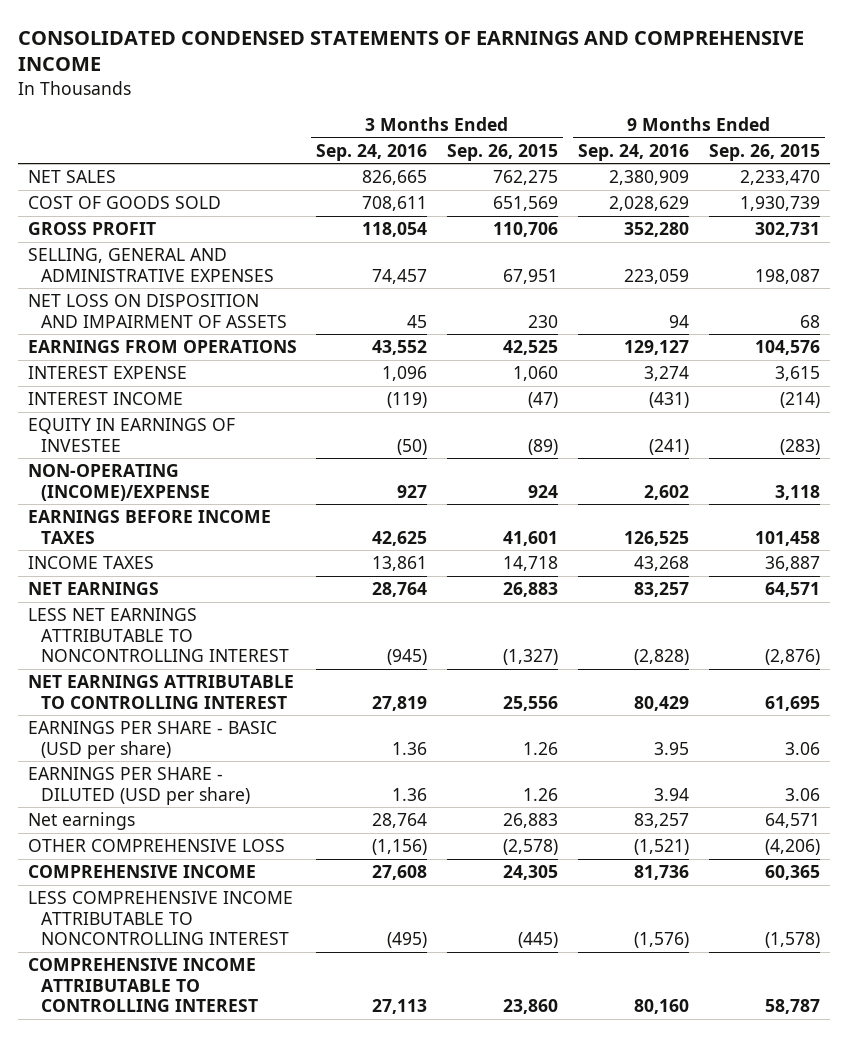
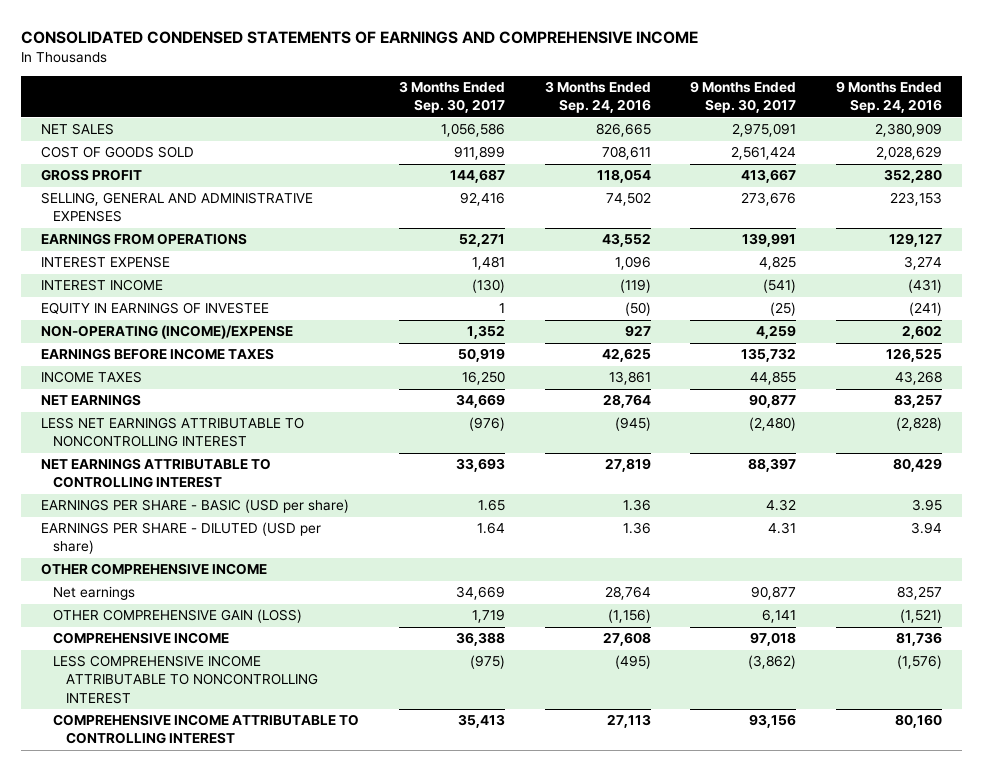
[447,143,559,161] Sep. 26, 2015 -> none
[709,143,821,161] Sep. 26, 2015 -> none
none -> [399,81,506,114] 3 Months Ended Sep. 30, 2017
none -> [690,81,797,114] 9 Months Ended Sep. 30, 2017
[27,294,287,328] NET LOSS ON DISPOSITION AND IMPAIRMENT OF ASSETS -> none
[372,268,428,284] 74,457 -> [605,192,651,207] 74,502
[624,268,690,284] 223,059 -> [889,192,942,207] 223,153
none -> [41,563,268,576] OTHER COMPREHENSIVE INCOME
[27,839,285,853] OTHER COMPREHENSIVE LOSS -> [53,609,303,624] OTHER COMPREHENSIVE GAIN (LOSS)

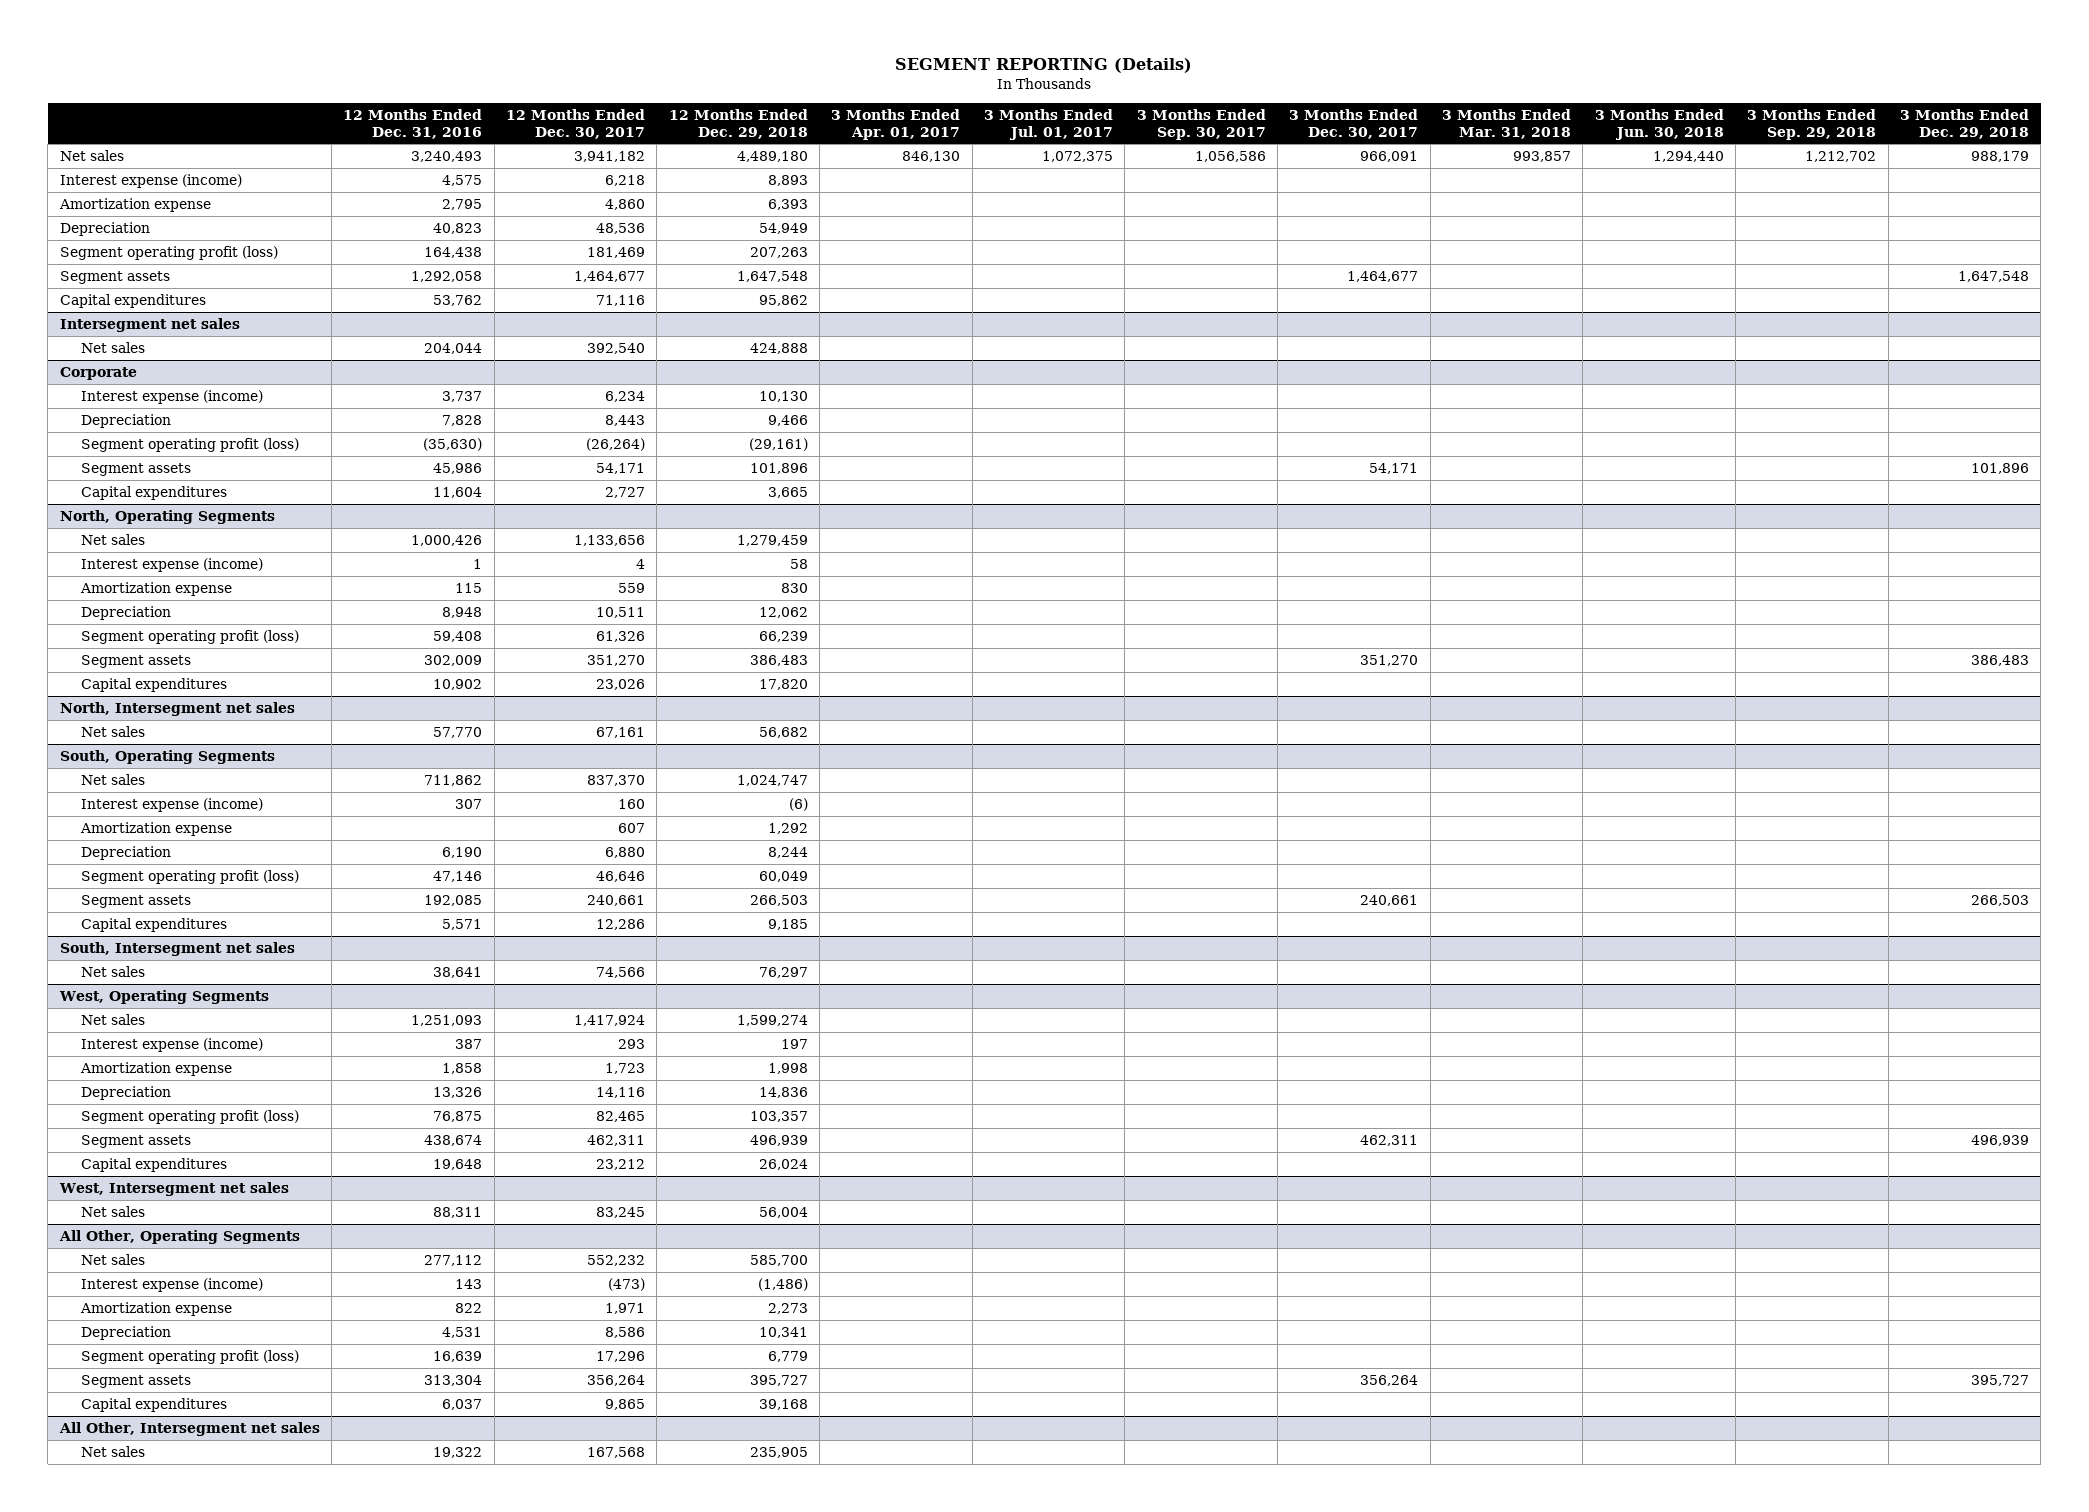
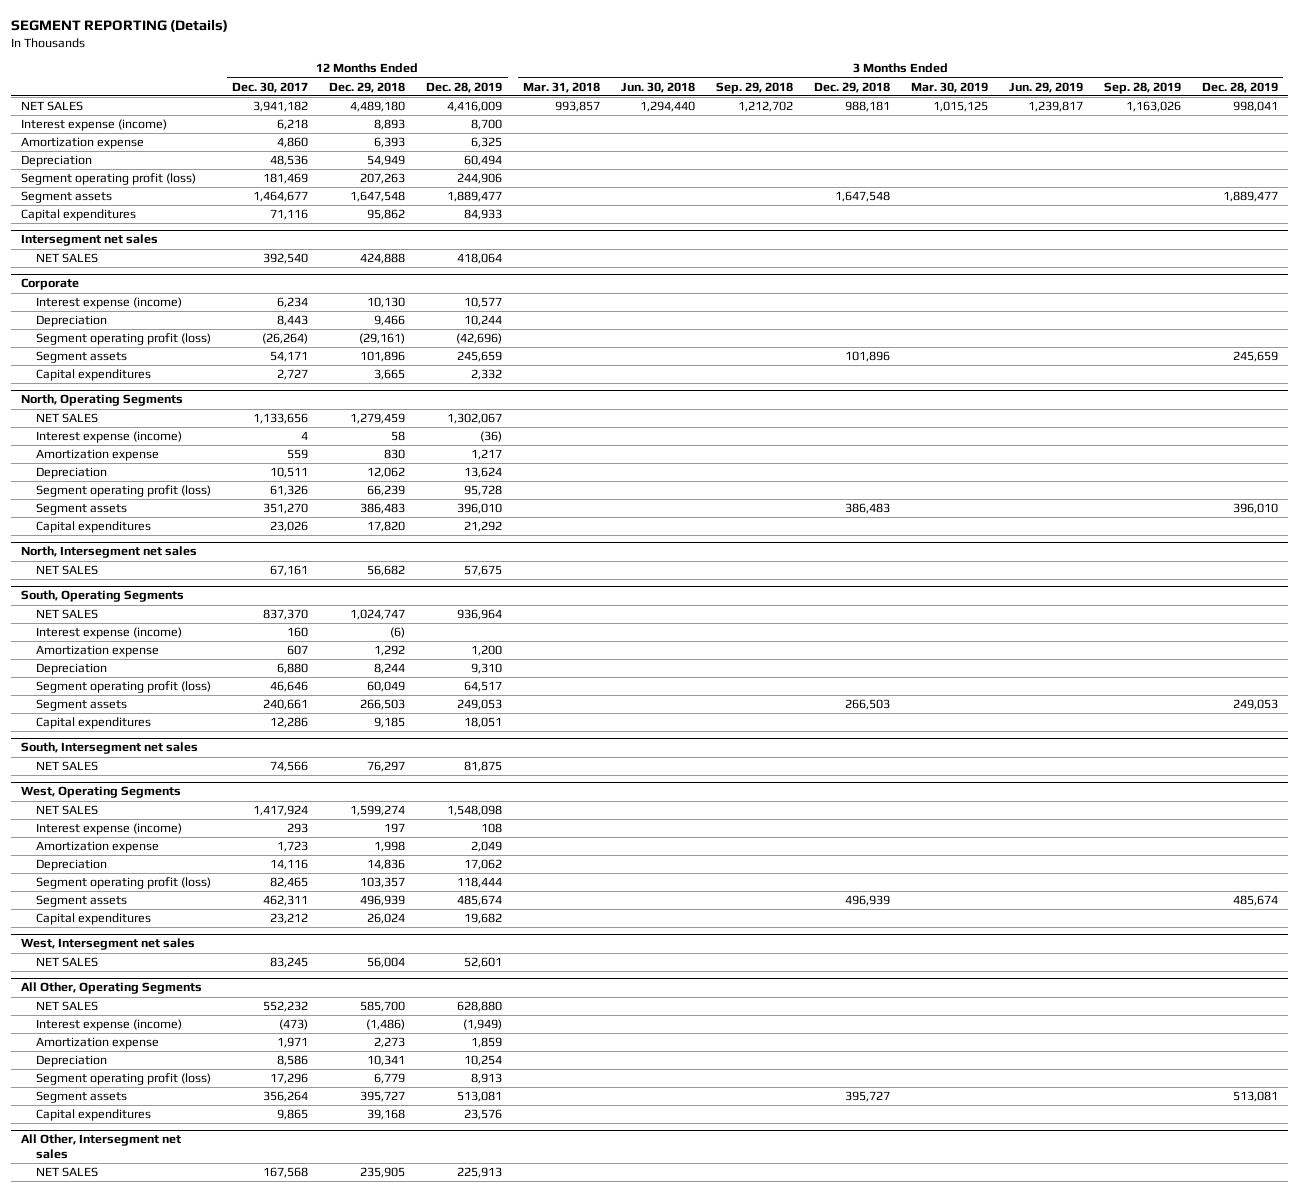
[343,108,483,139] 12 Months Ended Dec. 31, 2016 -> none
[831,108,961,140] 3 Months Ended Apr. 01, 2017 -> none
[984,108,1114,140] 3 Months Ended Jul. 01, 2017 -> none
[1136,108,1266,140] 3 Months Ended Sep. 30, 2017 -> none
[1289,108,1419,139] 3 Months Ended Dec. 30, 2017 -> none
none -> [426,81,503,93] Dec. 28, 2019
none -> [911,81,989,93] Mar. 30, 2019
none -> [1009,81,1084,93] Jun. 29, 2019
none -> [1104,81,1182,94] Sep. 28, 2019
none -> [1201,81,1278,93] Dec. 28, 2019
[59,149,124,161] Net sales -> [21,101,84,112] NET SALES
[1971,150,2030,162] 988,179 -> [845,101,891,113] 988,181
[80,341,145,353] Net sales -> [36,253,99,264] NET SALES
[80,533,145,545] Net sales -> [36,413,99,424] NET SALES
[80,725,145,737] Net sales -> [36,565,99,576] NET SALES
[80,773,145,785] Net sales -> [36,609,99,620] NET SALES
[80,965,145,977] Net sales -> [36,761,99,772] NET SALES
[80,1013,145,1025] Net sales -> [36,805,99,816] NET SALES
[80,1205,145,1217] Net sales -> [36,957,99,968] NET SALES
[80,1253,145,1265] Net sales -> [36,1001,99,1012] NET SALES
[80,1445,145,1457] Net sales -> [36,1167,99,1178] NET SALES

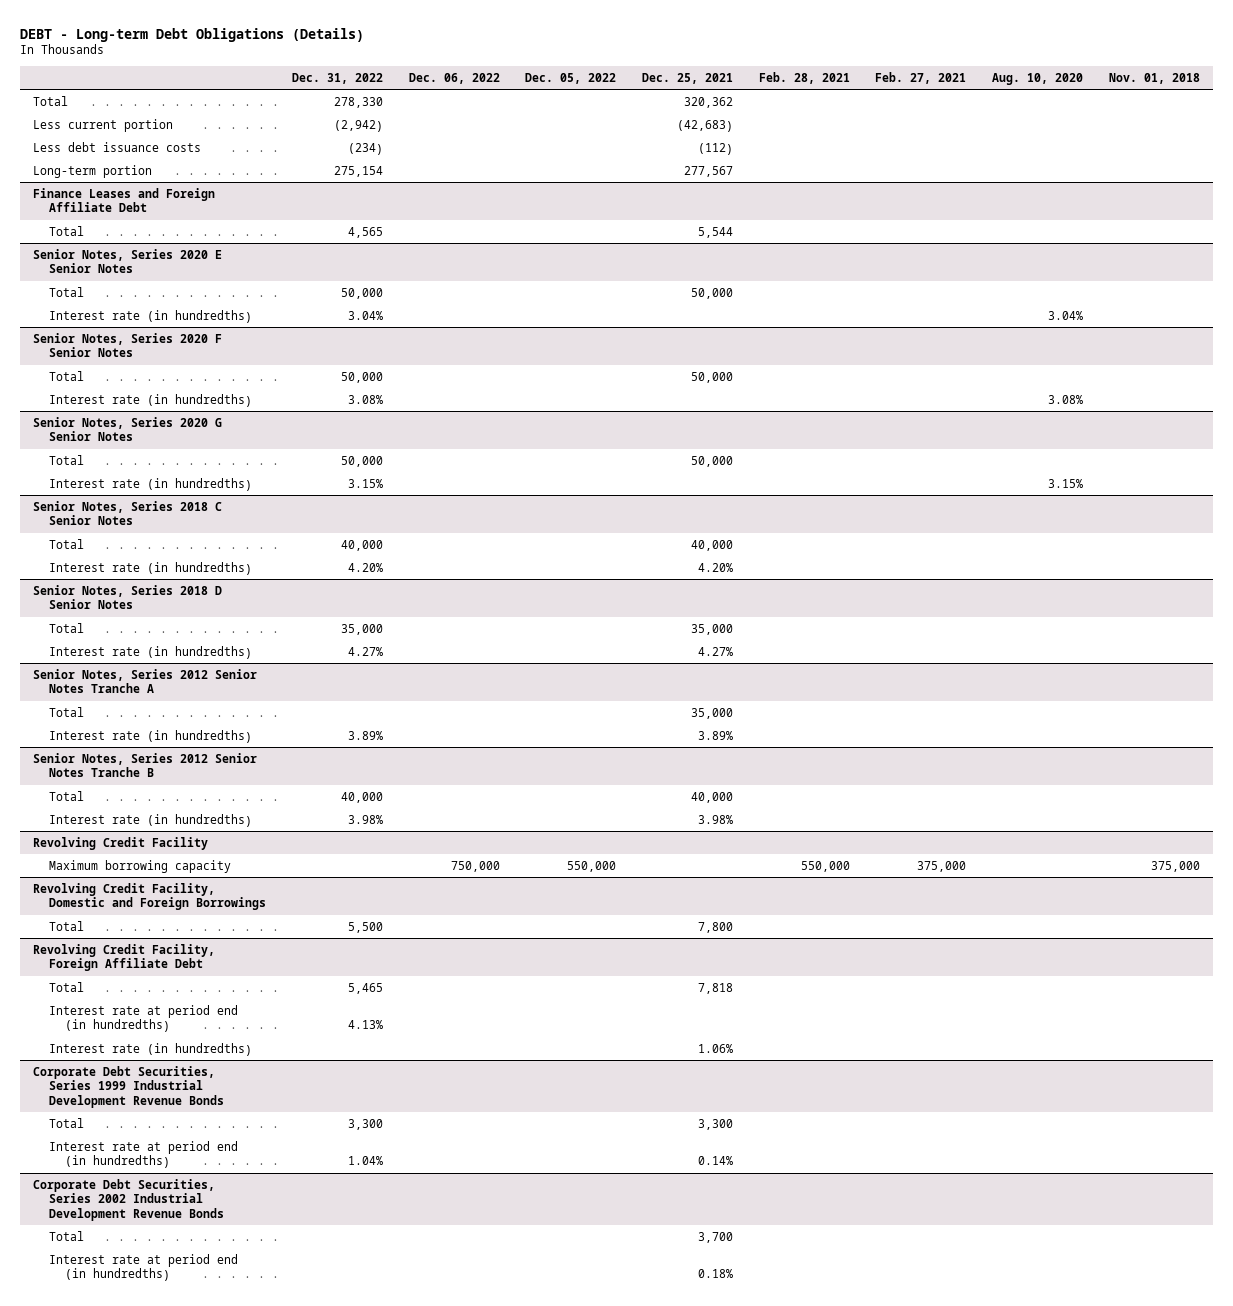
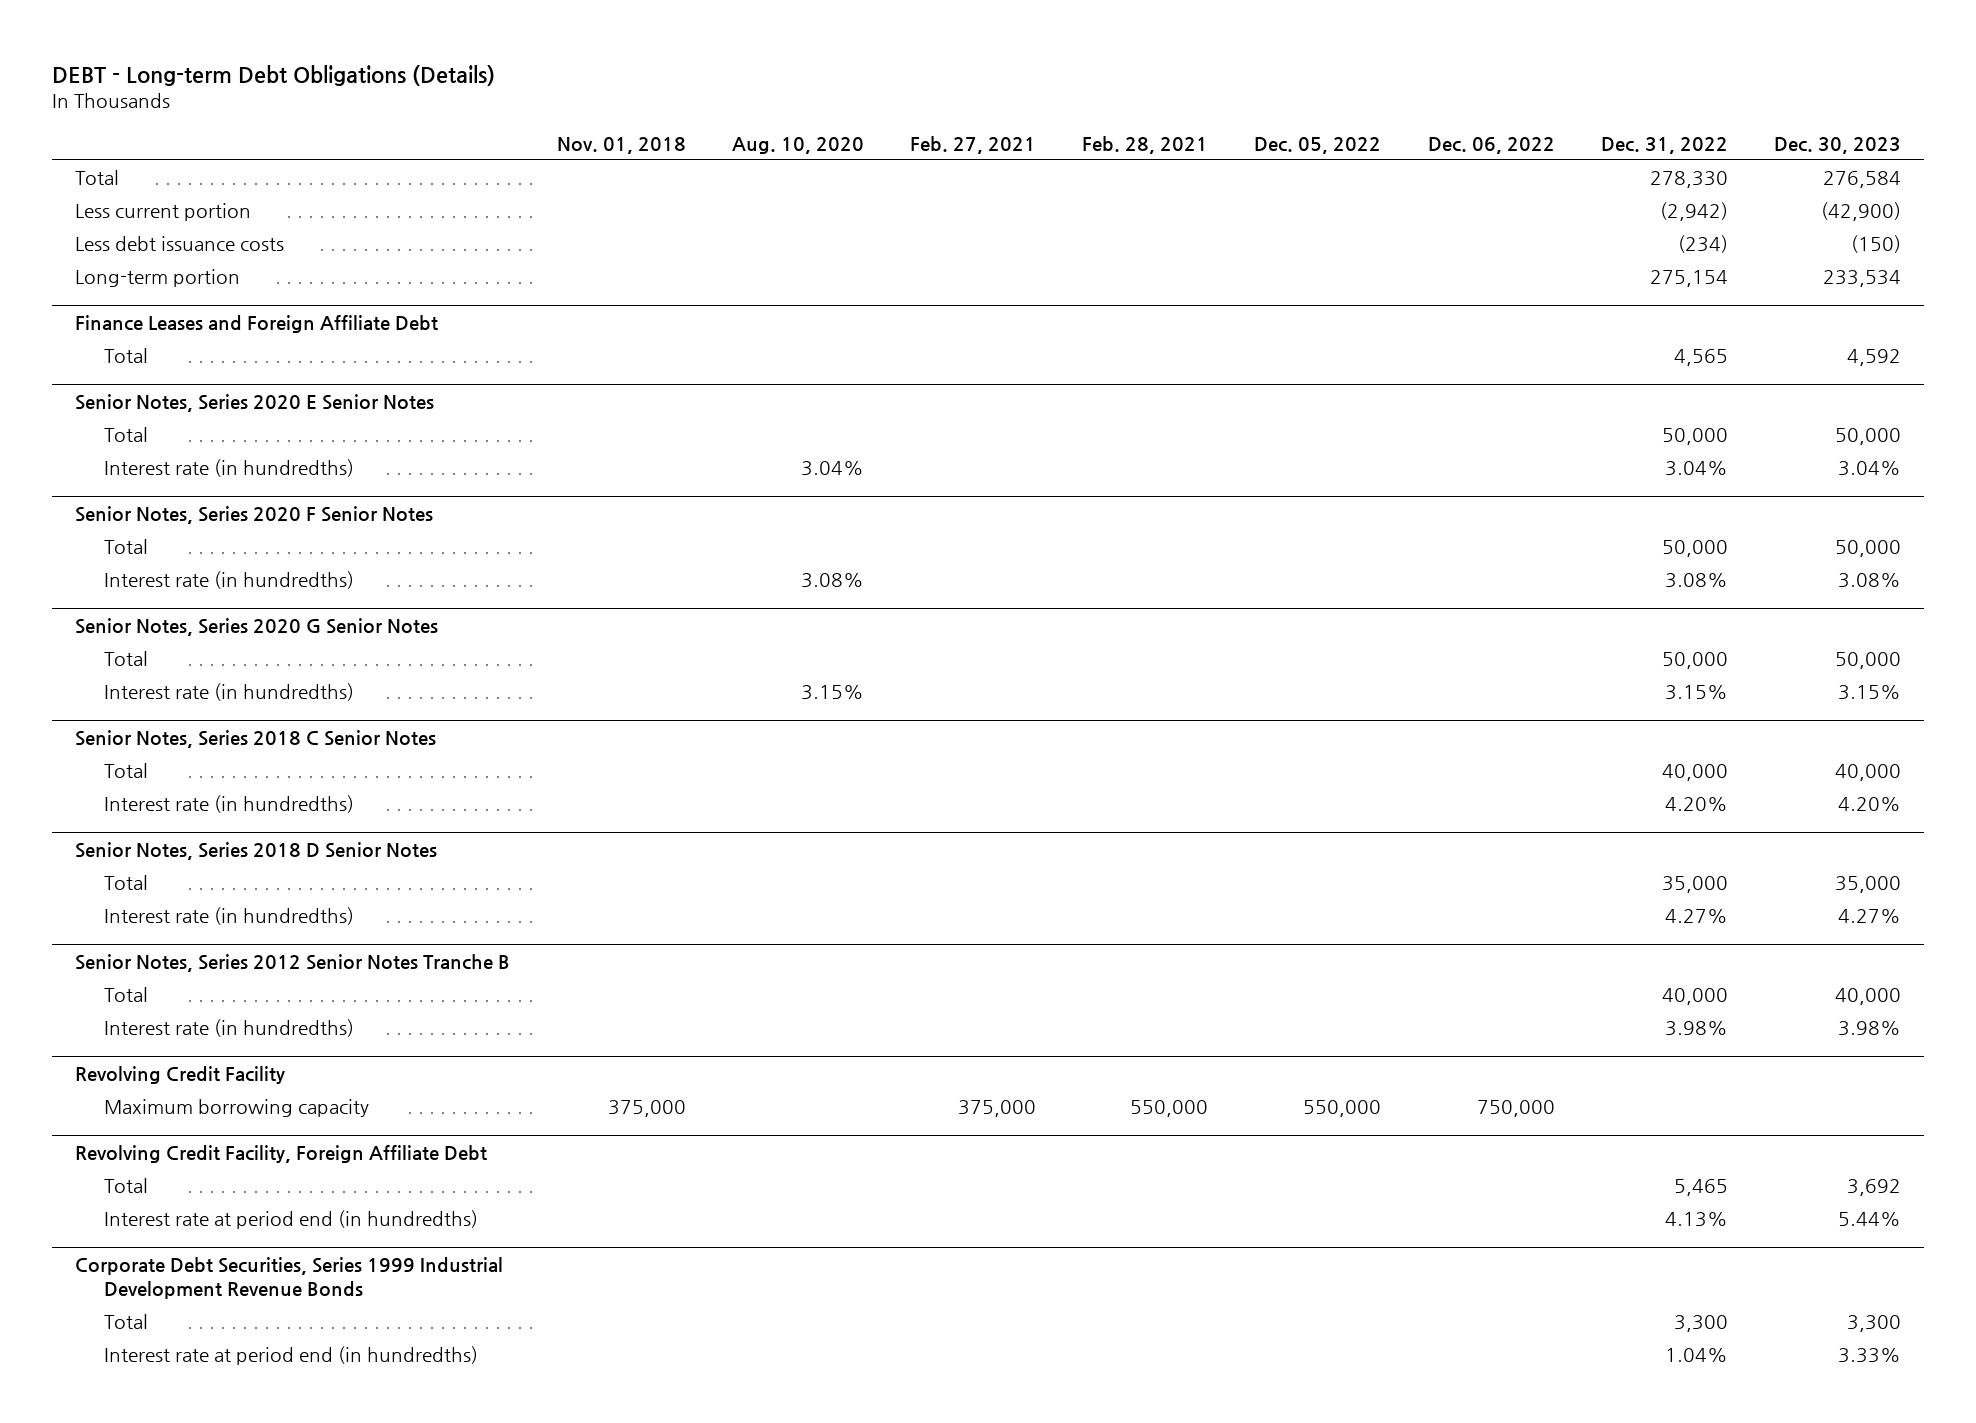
[642,73,734,85] Dec. 25, 2021 -> none
none -> [1773,136,1901,154] Dec. 30, 2023
[33,668,258,694] Senior Notes, Series 2012 Senior Notes Tranche A -> none
[49,706,85,717] Total -> none
[49,729,253,743] Interest rate (in hundredths) -> none
[33,882,267,911] Revolving Credit Facility, Domestic and Foreign Borrowings -> none
[49,920,85,931] Total -> none
[49,1042,253,1056] Interest rate (in hundredths) -> none
[33,1178,225,1222] Corporate Debt Securities, Series 2002 Industrial Development Revenue Bonds -> none
[49,1230,85,1241] Total -> none
[49,1253,239,1282] Interest rate at period end (in hundredths) -> none

